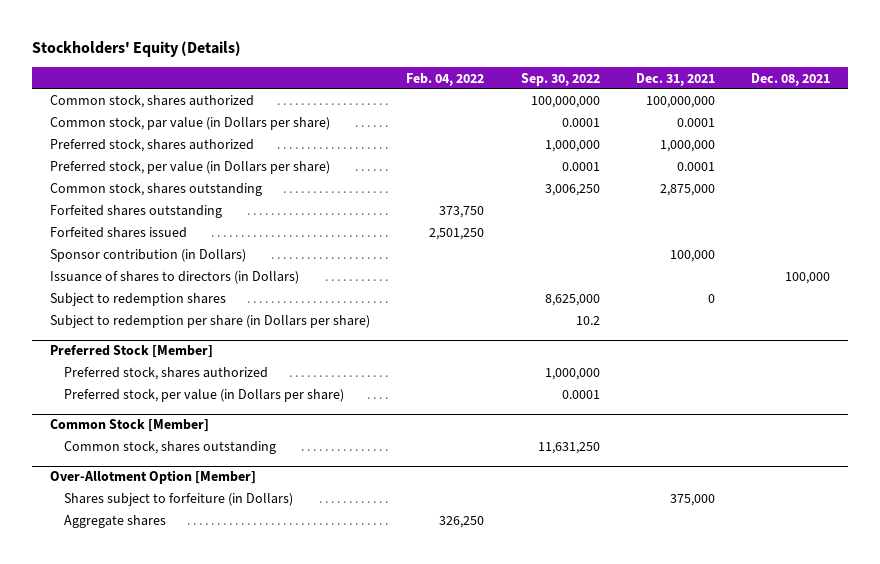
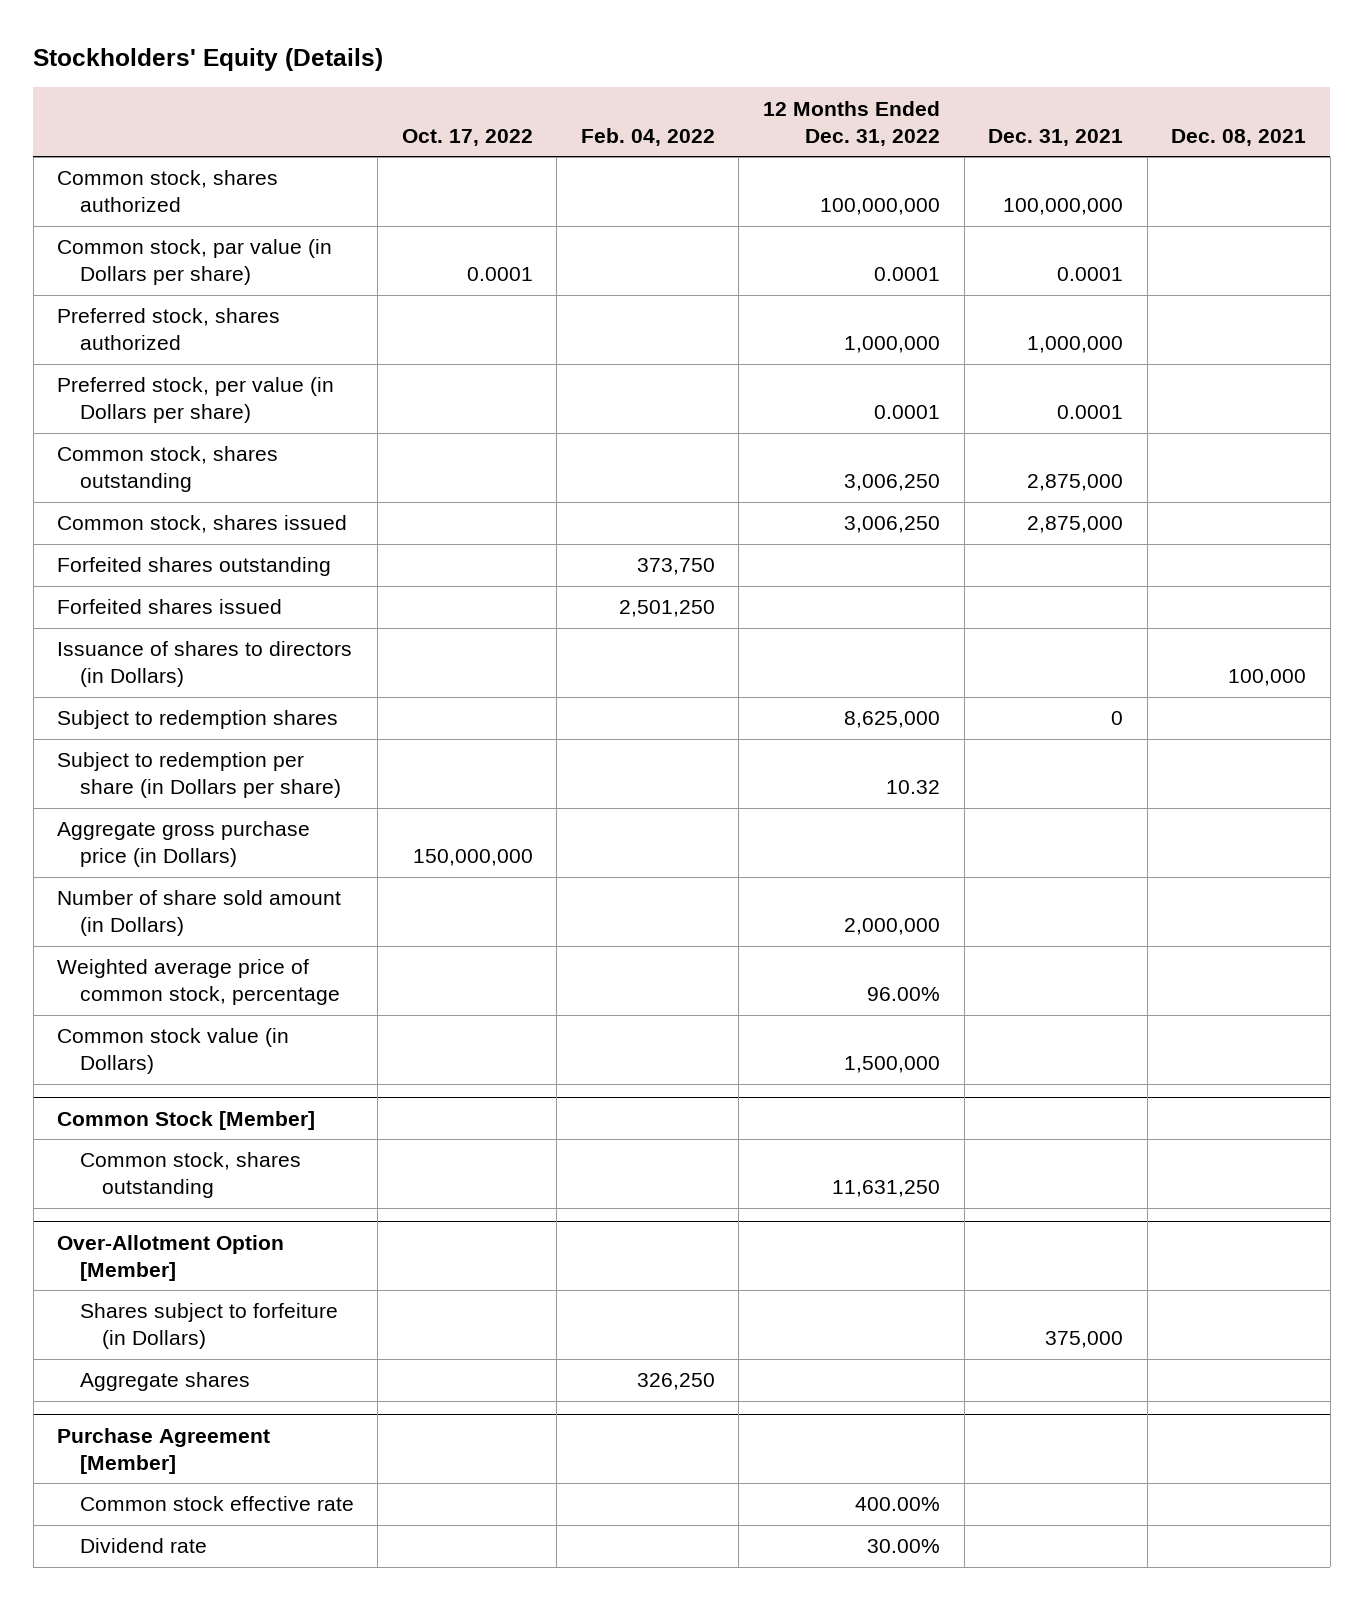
[520,72,600,86] Sep. 30, 2022 -> none
none -> [401,128,533,146] Oct. 17, 2022
none -> [763,100,941,146] 12 Months Ended Dec. 31, 2022
none -> [57,515,348,534] Common stock, shares issued
[50,249,247,263] Sponsor contribution (in Dollars) -> none
[50,345,214,359] Preferred Stock [Member] -> none
[63,367,268,381] Preferred stock, shares authorized -> none
[63,389,344,403] Preferred stock, per value (in Dollars per share) -> none
none -> [57,821,311,868] Aggregate gross purchase price (in Dollars)
none -> [57,890,342,937] Number of share sold amount (in Dollars)
none -> [57,959,340,1006] Weighted average price of common stock, percentage
none -> [57,1028,290,1075] Common stock value (in Dollars)
none -> [57,1427,271,1474] Purchase Agreement [Member]
none -> [79,1496,354,1512] Common stock effective rate
none -> [79,1538,207,1554] Dividend rate

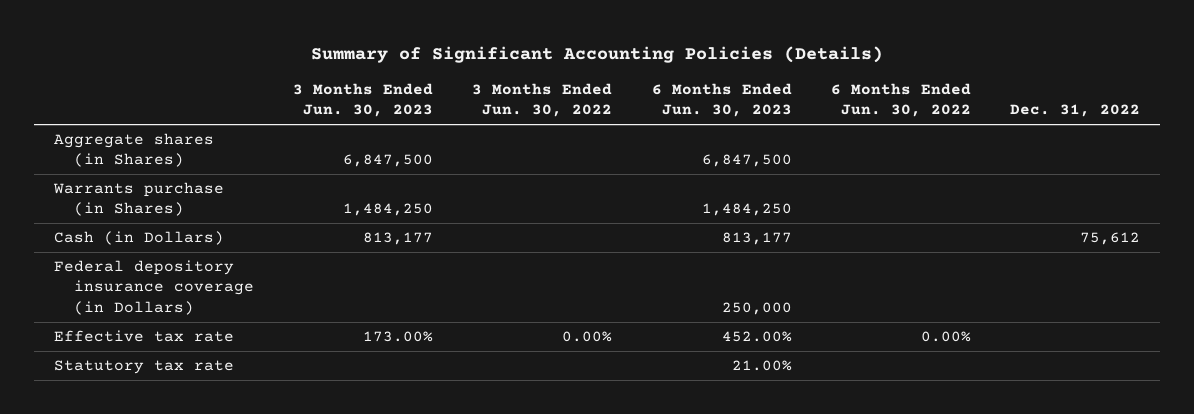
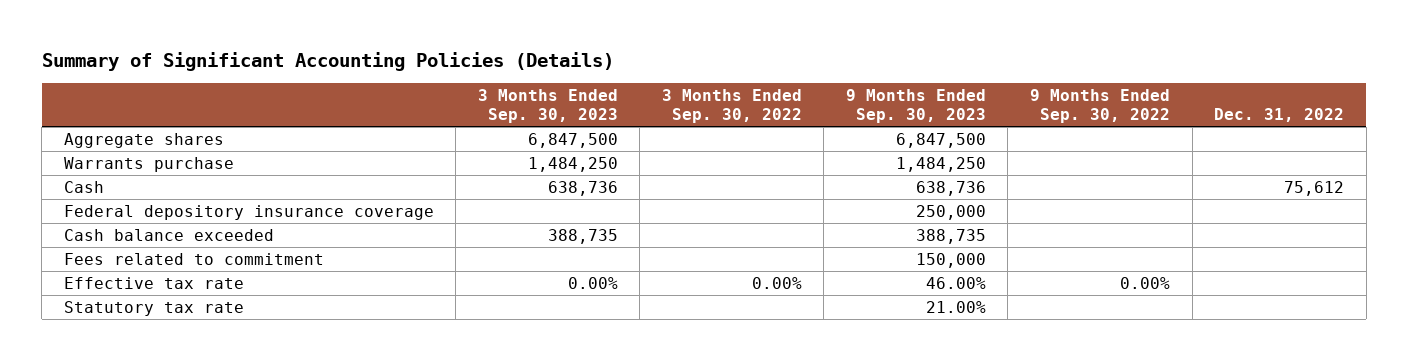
[293,83,434,118] 3 Months Ended Jun. 30, 2023 -> none
[472,83,613,118] 3 Months Ended Jun. 30, 2022 -> none
[651,83,792,118] 6 Months Ended Jun. 30, 2023 -> none
[830,83,971,118] 6 Months Ended Jun. 30, 2022 -> none
none -> [477,88,618,124] 3 Months Ended Sep. 30, 2023
none -> [661,88,802,124] 3 Months Ended Sep. 30, 2022
none -> [845,88,986,124] 9 Months Ended Sep. 30, 2023
none -> [1029,88,1170,124] 9 Months Ended Sep. 30, 2022
[53,133,214,168] Aggregate shares (in Shares) -> [63,132,224,148] Aggregate shares
[52,182,224,217] Warrants purchase (in Shares) -> [63,156,234,172] Warrants purchase
[53,231,224,246] Cash (in Dollars) -> [63,180,104,193] Cash
[53,260,254,315] Federal depository insurance coverage (in Dollars) -> [63,204,434,220] Federal depository insurance coverage
none -> [63,228,274,241] Cash balance exceeded
none -> [63,252,324,265] Fees related to commitment

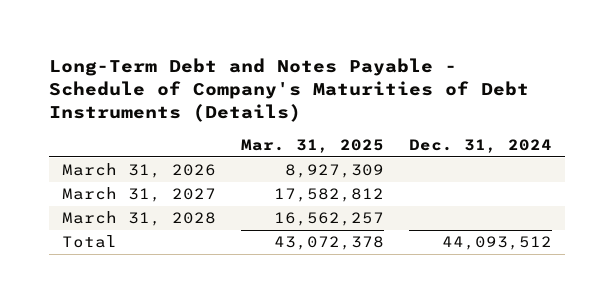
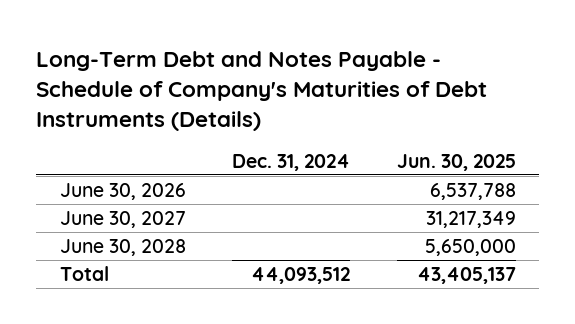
[240,139,384,154] Mar. 31, 2025 -> none
none -> [396,153,516,171] Jun. 30, 2025
[61,163,216,179] March 31, 2026 -> [59,183,186,201] June 30, 2026
[61,187,216,203] March 31, 2027 -> [59,211,186,229] June 30, 2027
[61,211,216,227] March 31, 2028 -> [59,239,186,257] June 30, 2028

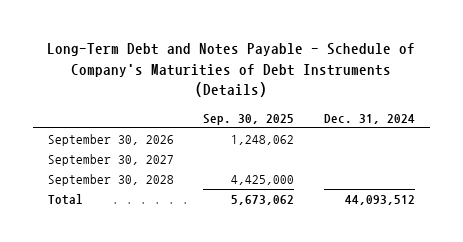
[396,153,516,171] Jun. 30, 2025 -> none
none -> [203,113,295,125] Sep. 30, 2025
[59,183,186,201] June 30, 2026 -> [47,134,174,147] September 30, 2026
[59,211,186,229] June 30, 2027 -> [47,154,174,167] September 30, 2027
[59,239,186,257] June 30, 2028 -> [47,174,174,187] September 30, 2028

